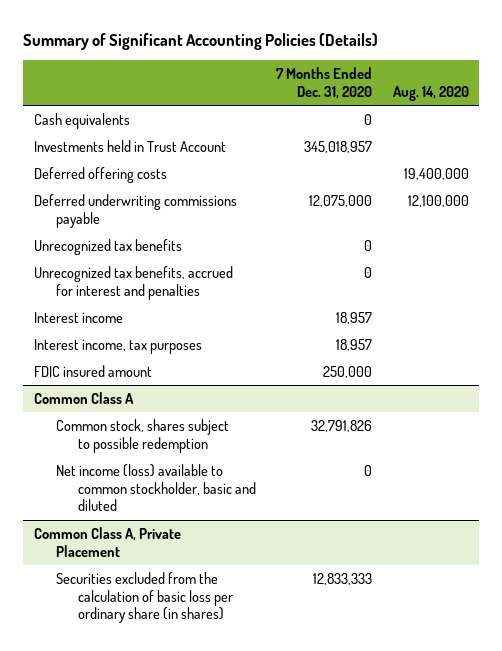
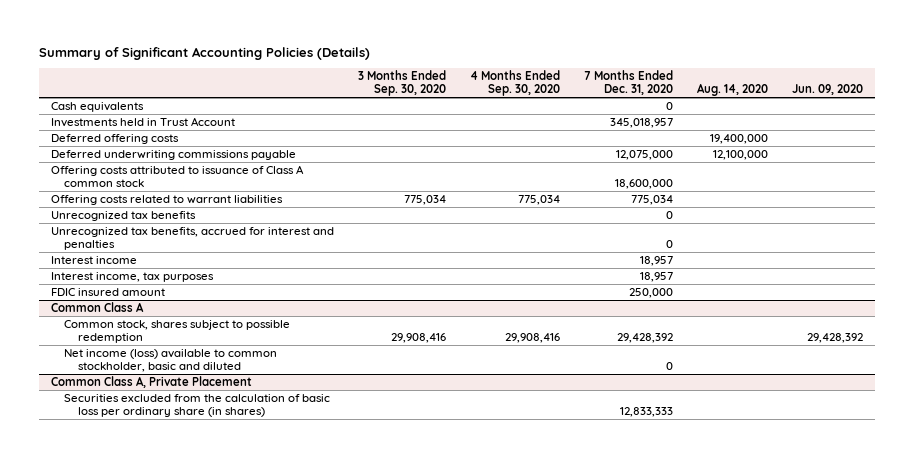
none -> [358,70,447,97] 3 Months Ended Sep. 30, 2020
none -> [470,70,561,97] 4 Months Ended Sep. 30, 2020
none -> [792,84,864,96] Jun. 09, 2020
none -> [51,165,305,188] Offering costs attributed to issuance of Class A common stock
none -> [51,195,284,206] Offering costs related to warrant liabilities
[311,419,373,432] 32,791,826 -> [617,333,674,344] 29,428,392

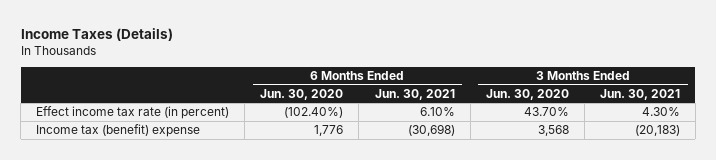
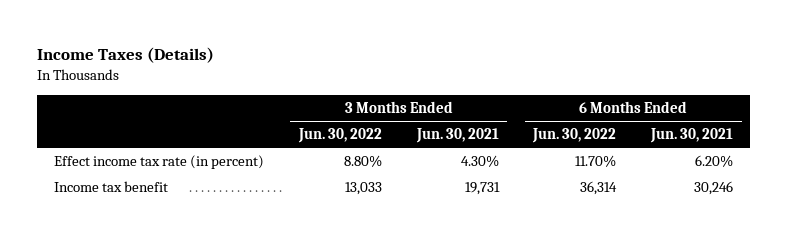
[260,88,344,100] Jun. 30, 2020 -> none
[485,88,569,100] Jun. 30, 2020 -> none
none -> [297,128,382,144] Jun. 30, 2022
none -> [532,128,617,144] Jun. 30, 2022
[419,107,455,117] 6.10% -> [694,155,733,168] 6.20%
[36,124,201,138] Income tax (benefit) expense -> [54,181,169,193] Income tax benefit
[407,124,455,137] (30,698) -> [693,181,733,196] 30,246
[634,125,680,137] (20,183) -> [464,182,500,196] 19,731

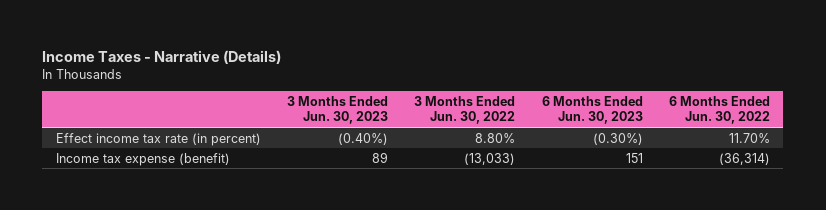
[37,47,215,64] Income Taxes (Details) -> [42,49,282,64] Income Taxes - Narrative (Details)
[415,128,499,144] Jun. 30, 2021 -> none
[649,128,733,144] Jun. 30, 2021 -> none
none -> [287,95,389,125] 3 Months Ended Jun. 30, 2023
none -> [541,95,643,125] 6 Months Ended Jun. 30, 2023
[54,181,169,193] Income tax benefit -> [55,152,230,166] Income tax expense (benefit)
[344,182,382,196] 13,033 -> [464,152,516,165] (13,033)
[580,181,618,196] 36,314 -> [719,152,771,165] (36,314)

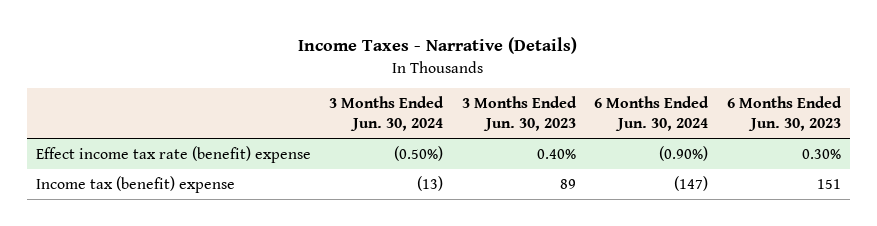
[414,95,516,125] 3 Months Ended Jun. 30, 2022 -> none
[669,95,771,125] 6 Months Ended Jun. 30, 2022 -> none
none -> [329,96,445,132] 3 Months Ended Jun. 30, 2024
none -> [594,96,710,132] 6 Months Ended Jun. 30, 2024
[55,132,261,146] Effect income tax rate (in percent) -> [36,145,312,163] Effect income tax rate (benefit) expense
[338,132,389,145] (0.40%) -> [536,148,576,159] 0.40%
[592,132,643,145] (0.30%) -> [801,148,841,159] 0.30%
[55,152,230,166] Income tax expense (benefit) -> [36,175,236,193] Income tax (benefit) expense

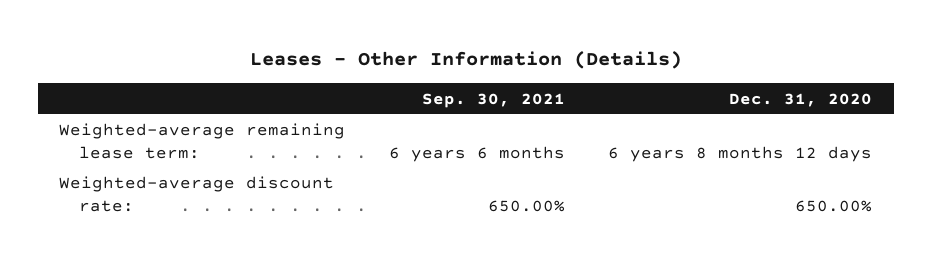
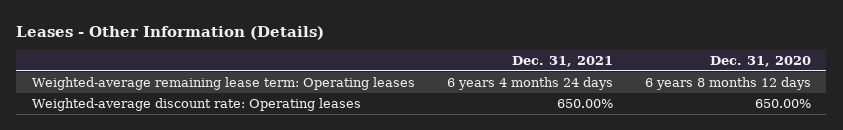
[421,92,565,108] Sep. 30, 2021 -> none
none -> [511,56,613,68] Dec. 31, 2021
[59,123,346,160] Weighted-average remaining lease term: -> [32,77,416,91] Weighted-average remaining lease term: Operating leases
[59,176,335,213] Weighted-average discount rate: -> [32,98,362,112] Weighted-average discount rate: Operating leases

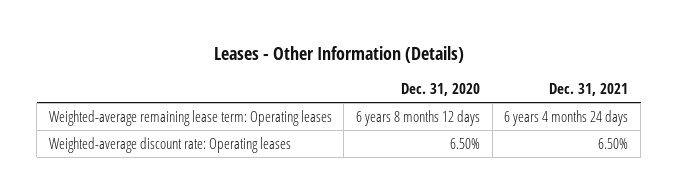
[556,99,613,109] 650.00% -> [598,137,629,149] 6.50%
[754,99,811,109] 650.00% -> [450,137,481,149] 6.50%

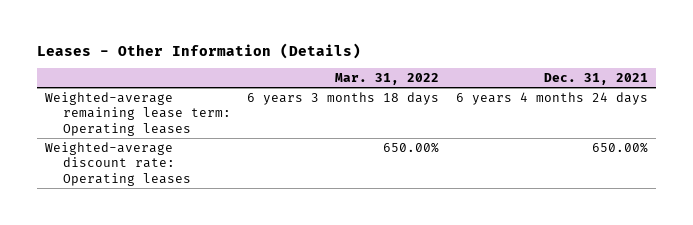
[401,83,481,97] Dec. 31, 2020 -> none
none -> [335,73,440,86] Mar. 31, 2022
[598,137,629,149] 6.50% -> [591,141,648,153] 650.00%

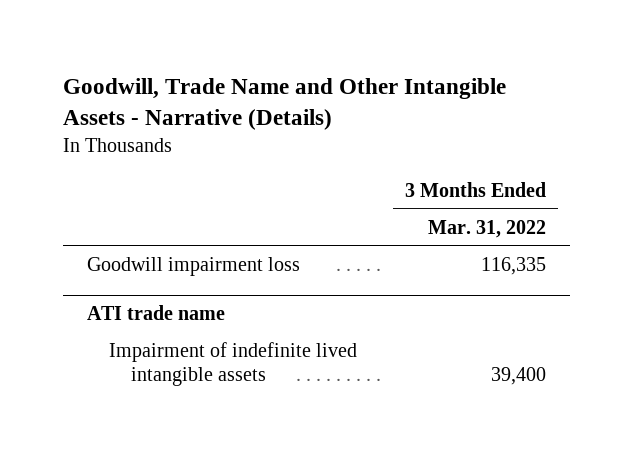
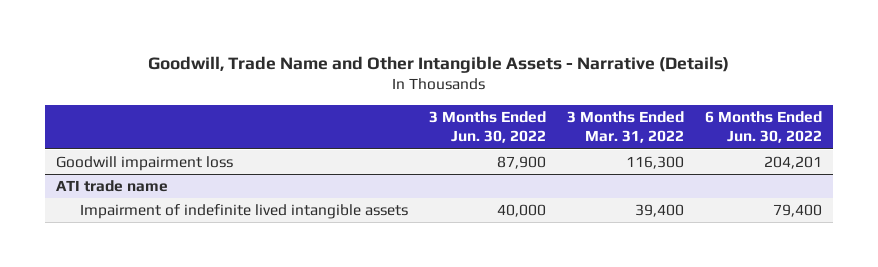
none -> [428,110,546,144] 3 Months Ended Jun. 30, 2022
none -> [705,110,823,144] 6 Months Ended Jun. 30, 2022
[481,256,547,275] 116,335 -> [626,156,685,170] 116,300

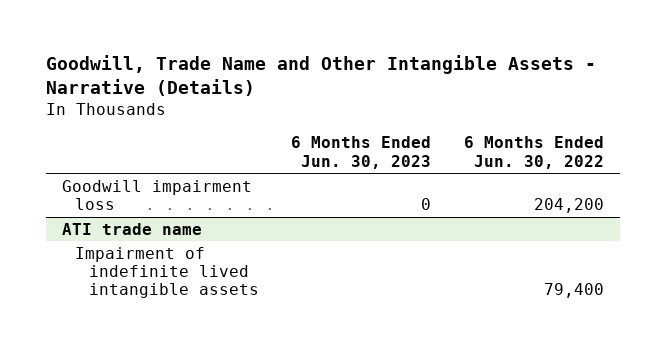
[428,110,546,144] 3 Months Ended Jun. 30, 2022 -> none
[567,110,685,144] 3 Months Ended Mar. 31, 2022 -> none
none -> [291,136,432,169] 6 Months Ended Jun. 30, 2023
[764,156,823,170] 204,201 -> [533,197,604,213] 204,200

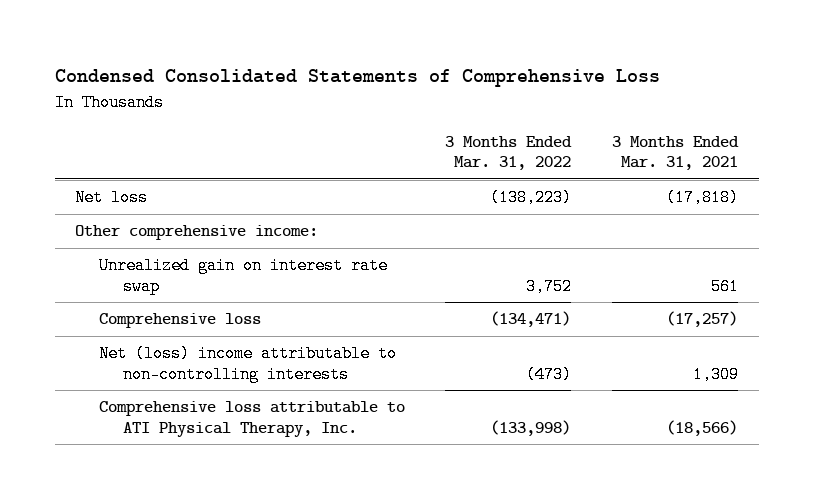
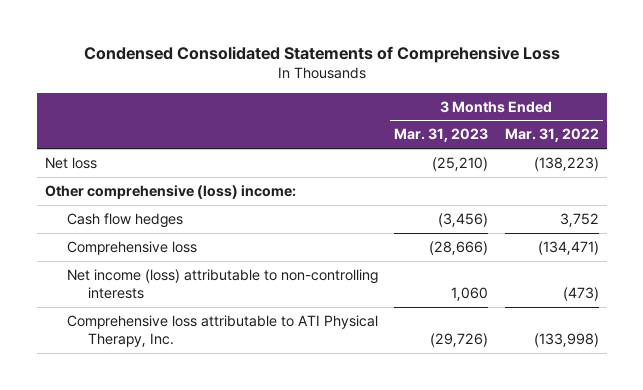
[612,135,740,171] 3 Months Ended Mar. 31, 2021 -> none
none -> [394,128,489,143] Mar. 31, 2023
[75,225,319,241] Other comprehensive income: -> [44,184,296,199] Other comprehensive (loss) income:
[98,257,388,295] Unrealized gain on interest rate swap -> [66,212,183,228] Cash flow hedges
[98,345,397,383] Net (loss) income attributable to non-controlling interests -> [66,268,378,299] Net income (loss) attributable to non-controlling interests

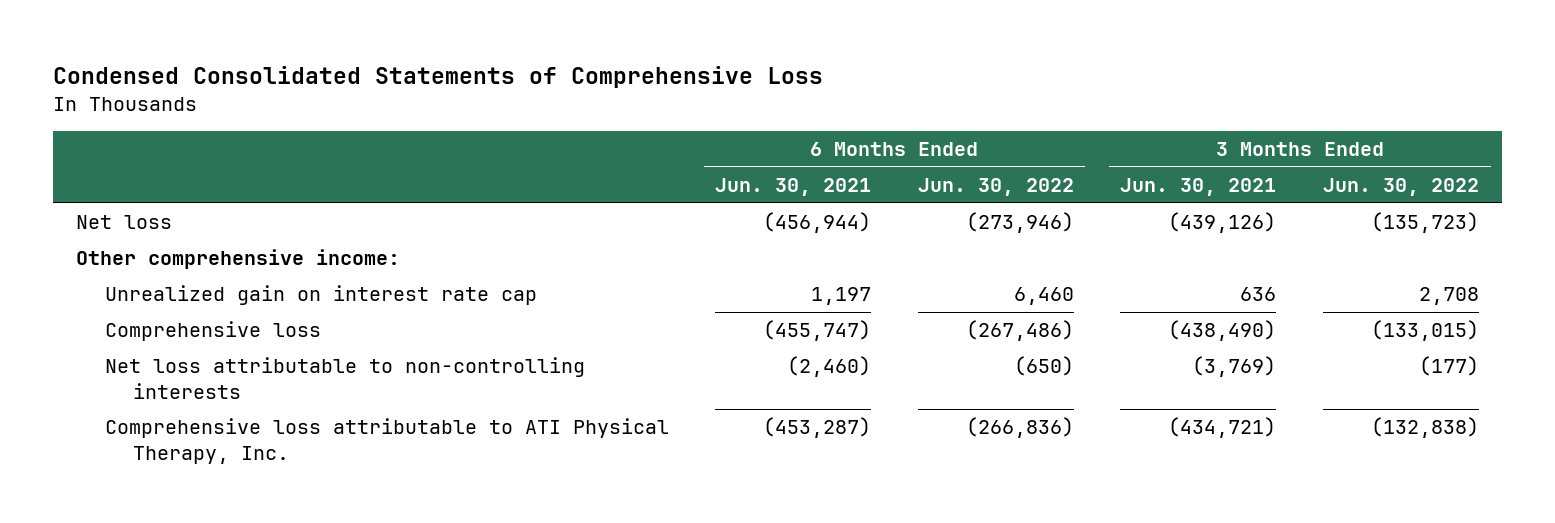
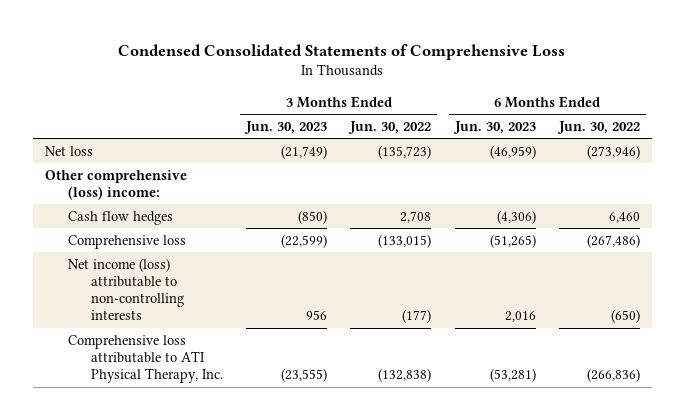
[715,177,872,196] Jun. 30, 2021 -> none
[1120,177,1277,196] Jun. 30, 2021 -> none
none -> [244,120,328,134] Jun. 30, 2023
none -> [452,120,536,134] Jun. 30, 2023
[76,249,401,270] Other comprehensive income: -> [44,169,187,201] Other comprehensive (loss) income:
[104,285,537,306] Unrealized gain on interest rate cap -> [67,210,173,225] Cash flow hedges
[104,357,585,399] Net loss attributable to non-controlling interests -> [67,257,184,321] Net income (loss) attributable to non-controlling interests

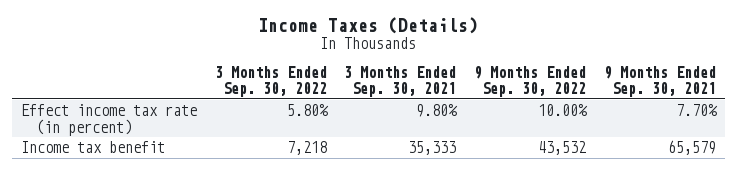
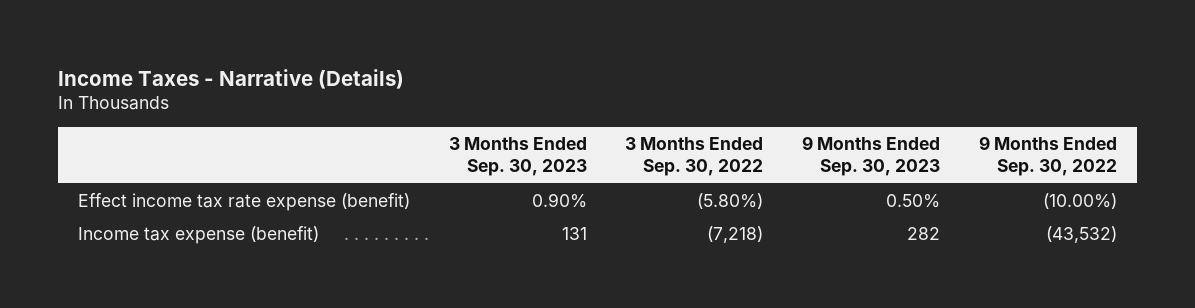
[258,16,479,34] Income Taxes (Details) -> [58,68,405,89] Income Taxes - Narrative (Details)
[344,65,457,97] 3 Months Ended Sep. 30, 2021 -> none
[604,65,717,97] 9 Months Ended Sep. 30, 2021 -> none
none -> [448,137,587,177] 3 Months Ended Sep. 30, 2023
none -> [802,136,941,177] 9 Months Ended Sep. 30, 2023
[20,104,197,136] Effect income tax rate (in percent) -> [77,193,410,212] Effect income tax rate expense (benefit)
[286,104,329,117] 5.80% -> [697,193,764,210] (5.80%)
[538,104,589,117] 10.00% -> [1043,193,1118,210] (10.00%)
[20,141,165,154] Income tax benefit -> [77,226,319,245] Income tax expense (benefit)
[286,141,327,156] 7,218 -> [707,226,764,244] (7,218)
[538,141,587,156] 43,532 -> [1046,226,1118,244] (43,532)

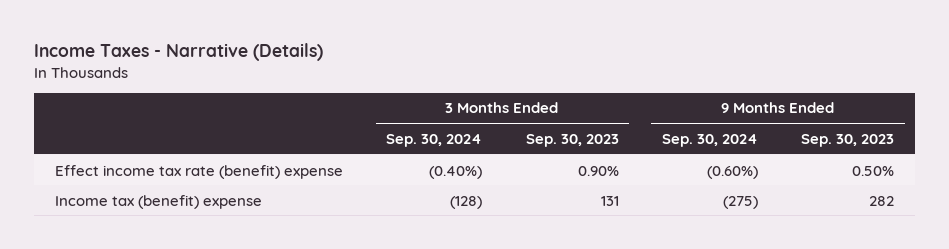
[625,137,764,177] 3 Months Ended Sep. 30, 2022 -> none
[979,136,1118,177] 9 Months Ended Sep. 30, 2022 -> none
none -> [386,133,483,147] Sep. 30, 2024
none -> [661,133,758,147] Sep. 30, 2024
[77,193,410,212] Effect income tax rate expense (benefit) -> [55,164,344,179] Effect income tax rate (benefit) expense
[77,226,319,245] Income tax expense (benefit) -> [55,194,263,209] Income tax (benefit) expense

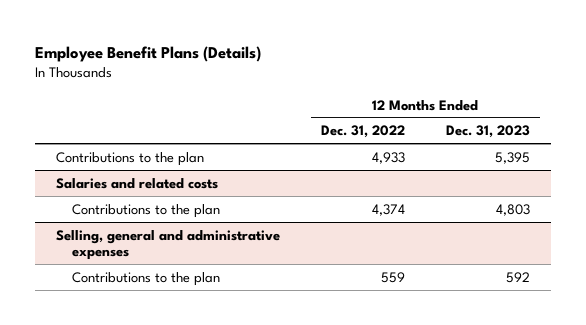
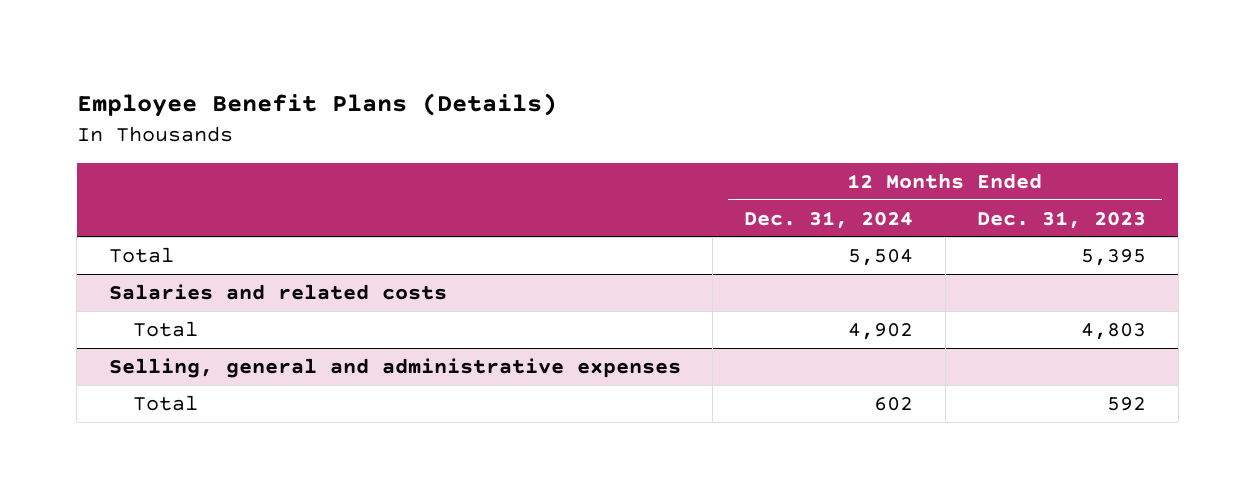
[320,125,405,139] Dec. 31, 2022 -> none
none -> [744,210,914,229] Dec. 31, 2024
[55,151,204,166] Contributions to the plan -> [108,246,174,263] Total
[71,203,220,218] Contributions to the plan -> [132,320,198,337] Total
[71,271,220,286] Contributions to the plan -> [132,394,198,411] Total

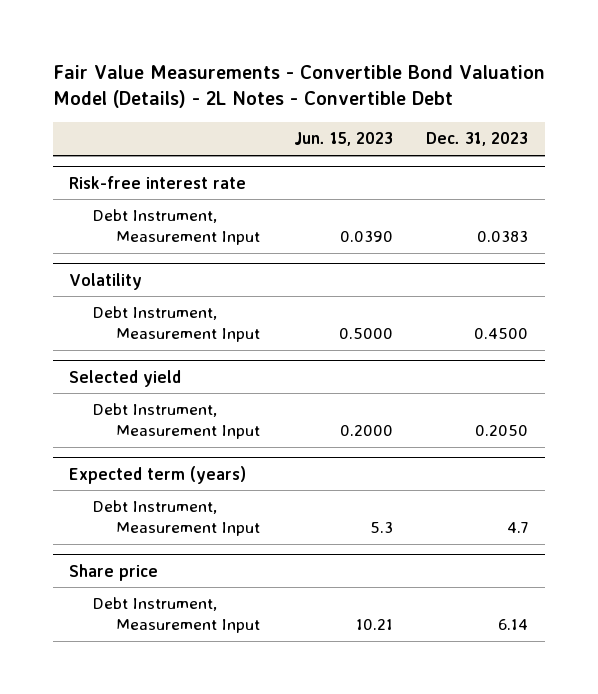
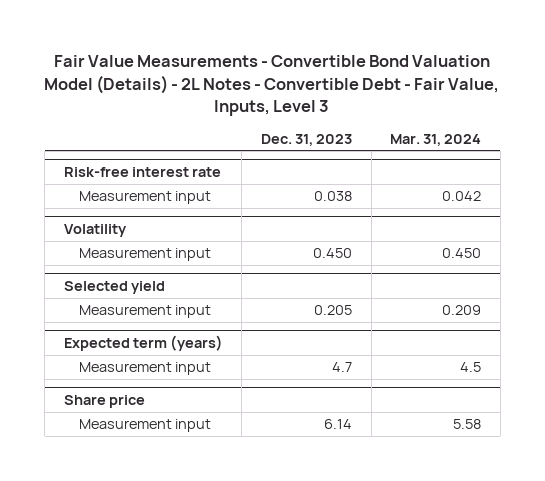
[52,64,545,108] Fair Value Measurements - Convertible Bond Valuation Model (Details) - 2L Notes - Convertible Debt -> [44,55,500,116] Fair Value Measurements - Convertible Bond Valuation Model (Details) - 2L Notes - Convertible Debt - Fair Value, Inputs, Level 3
[293,132,393,147] Jun. 15, 2023 -> none
none -> [390,133,482,146] Mar. 31, 2024
[92,209,261,245] Debt Instrument, Measurement Input -> [79,191,212,205] Measurement input
[477,230,529,242] 0.0383 -> [313,191,352,202] 0.038
[92,306,261,342] Debt Instrument, Measurement Input -> [79,248,212,262] Measurement input
[474,327,529,339] 0.4500 -> [312,248,352,259] 0.450
[92,403,261,439] Debt Instrument, Measurement Input -> [79,305,212,319] Measurement input
[475,424,529,436] 0.2050 -> [313,305,352,316] 0.205
[92,500,261,536] Debt Instrument, Measurement Input -> [79,362,212,376] Measurement input
[92,597,261,633] Debt Instrument, Measurement Input -> [79,419,212,433] Measurement input

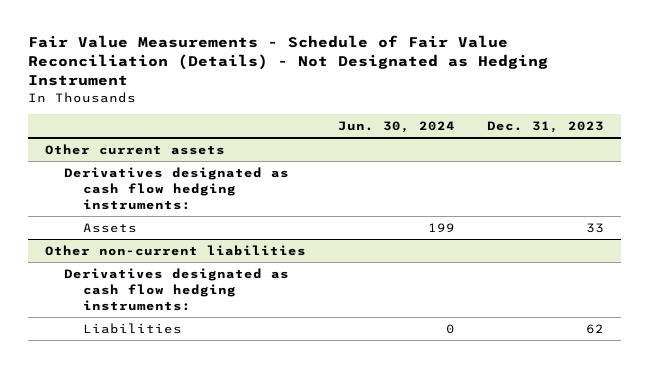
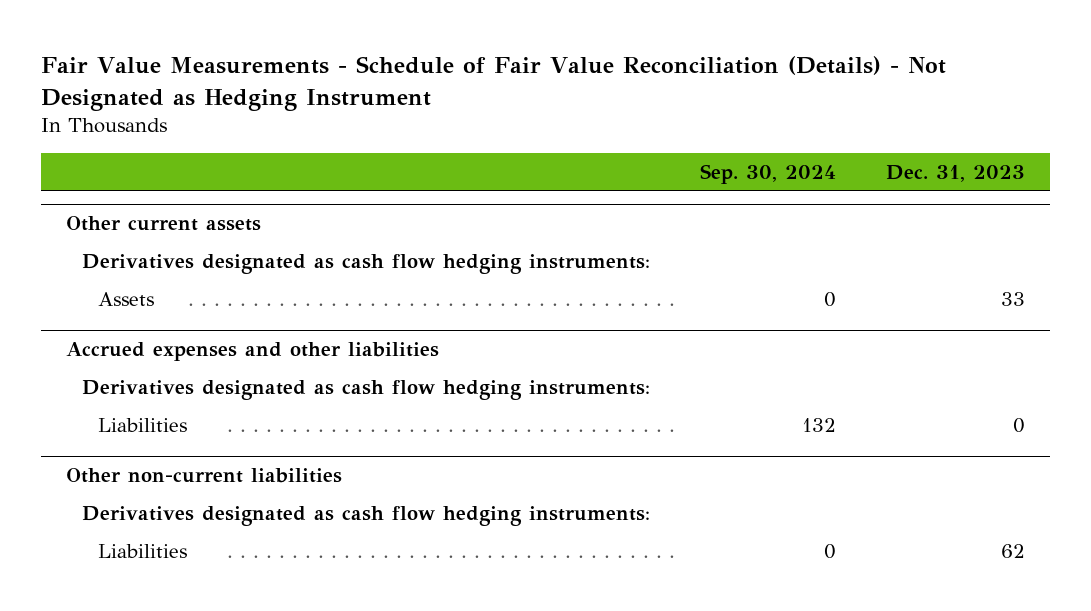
[338,121,456,134] Jun. 30, 2024 -> none
none -> [699,163,836,184] Sep. 30, 2024
none -> [66,342,440,362] Accrued expenses and other liabilities
none -> [82,380,651,401] Derivatives designated as cash flow hedging instruments:
none -> [98,418,188,433] Liabilities

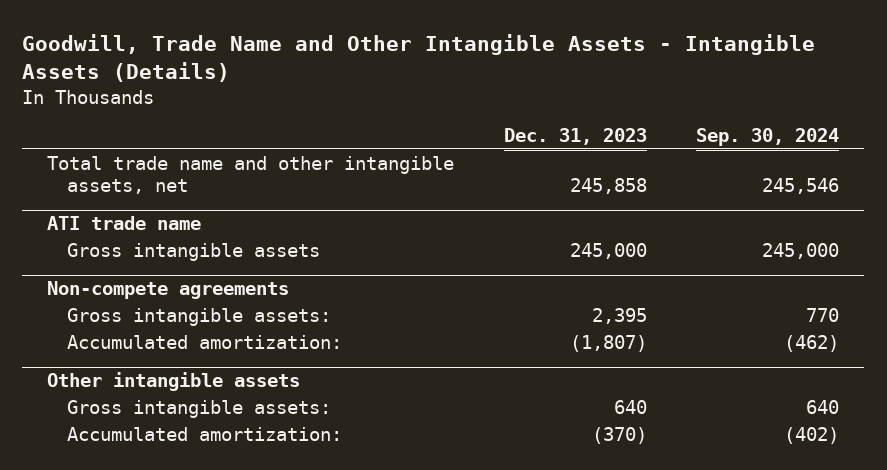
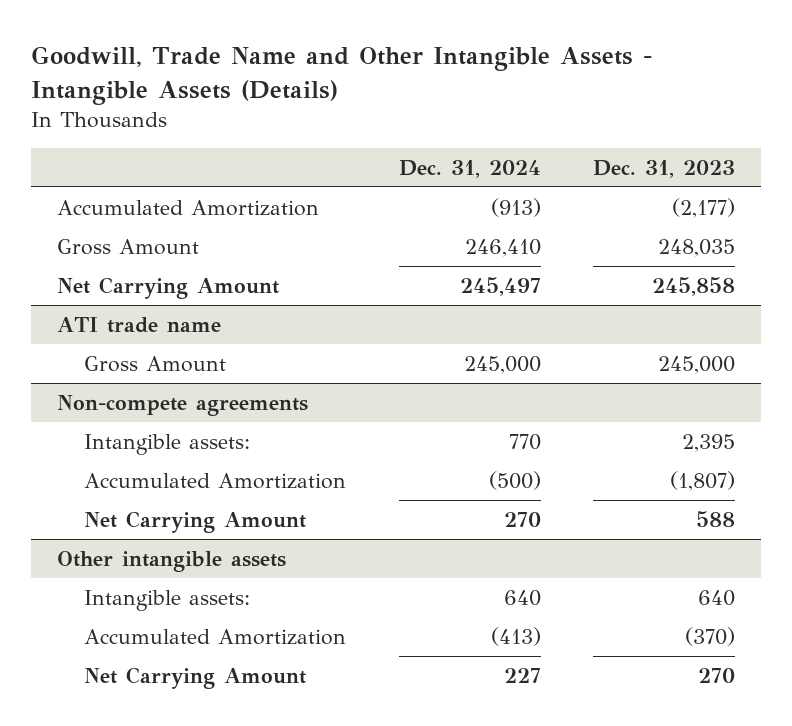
[696,128,840,147] Sep. 30, 2024 -> none
none -> [398,159,541,178] Dec. 31, 2024
none -> [57,199,320,216] Accumulated Amortization
none -> [57,238,200,255] Gross Amount
[47,156,455,195] Total trade name and other intangible assets, net -> [57,276,280,299] Net Carrying Amount
[67,243,321,262] Gross intangible assets -> [84,355,227,372] Gross Amount
[67,308,332,327] Gross intangible assets: -> [84,433,251,455] Intangible assets:
[67,335,343,350] Accumulated amortization: -> [84,472,347,489] Accumulated Amortization
none -> [84,510,307,533] Net Carrying Amount
[67,400,332,419] Gross intangible assets: -> [84,589,251,611] Intangible assets:
[67,427,343,442] Accumulated amortization: -> [84,628,347,645] Accumulated Amortization
none -> [84,666,307,689] Net Carrying Amount

